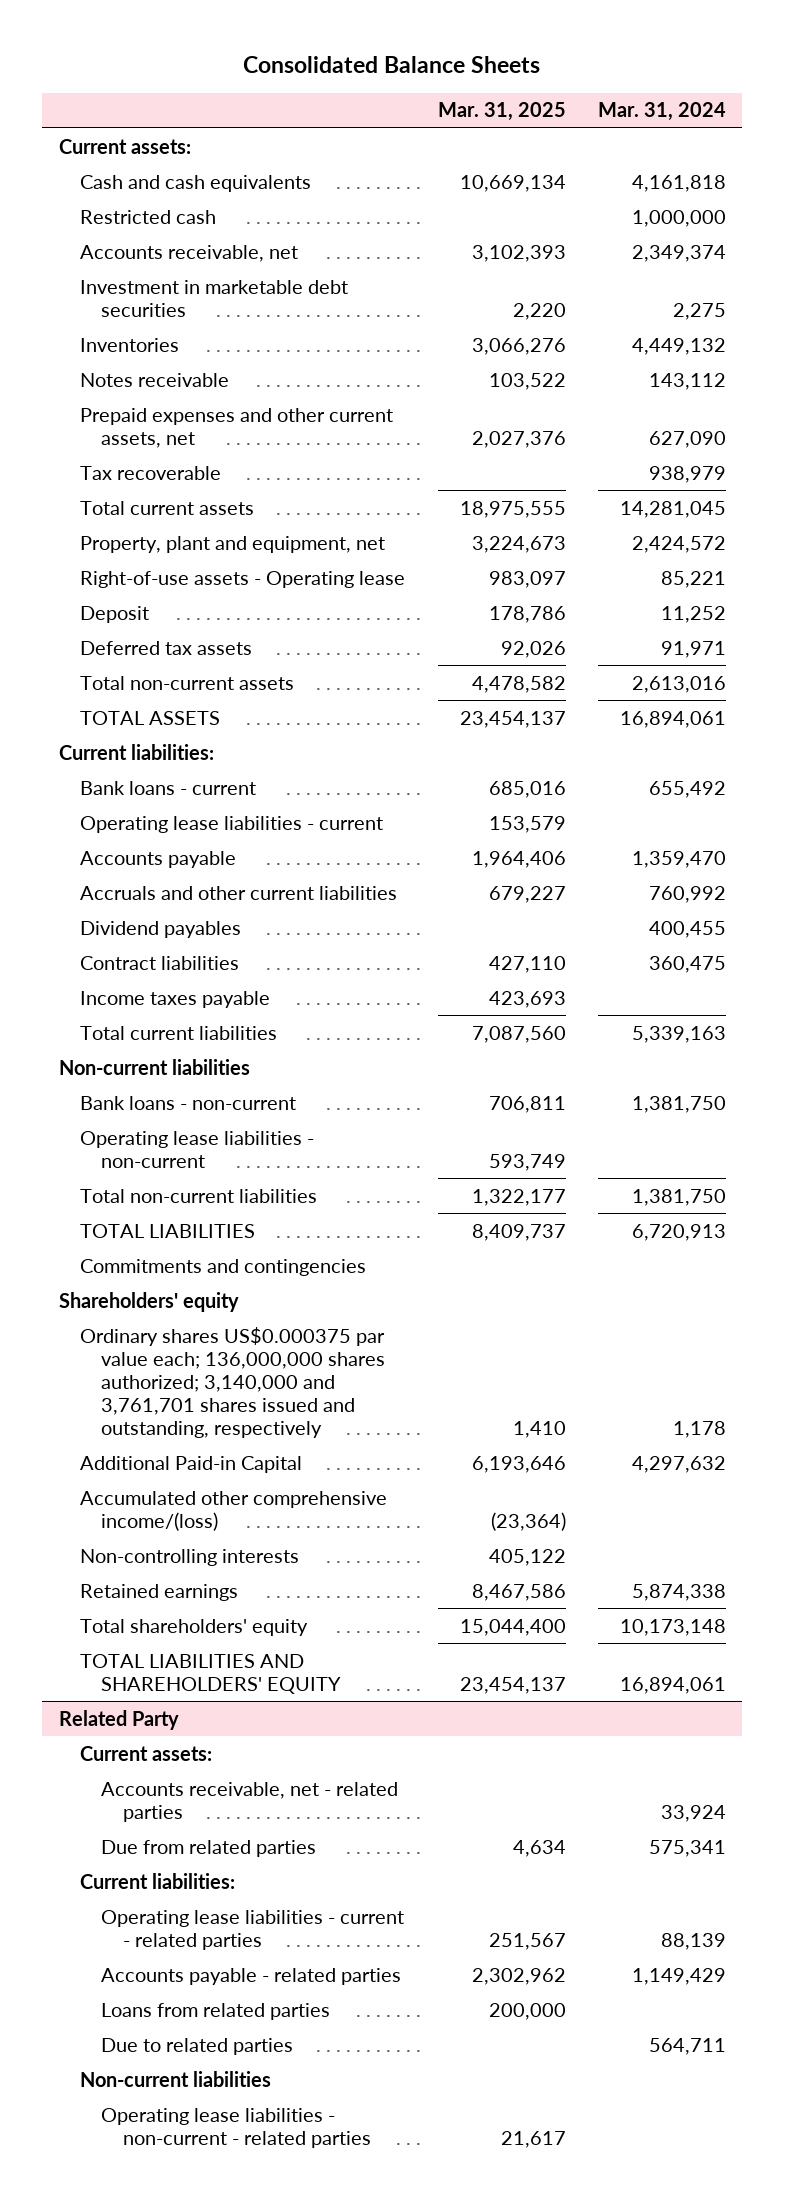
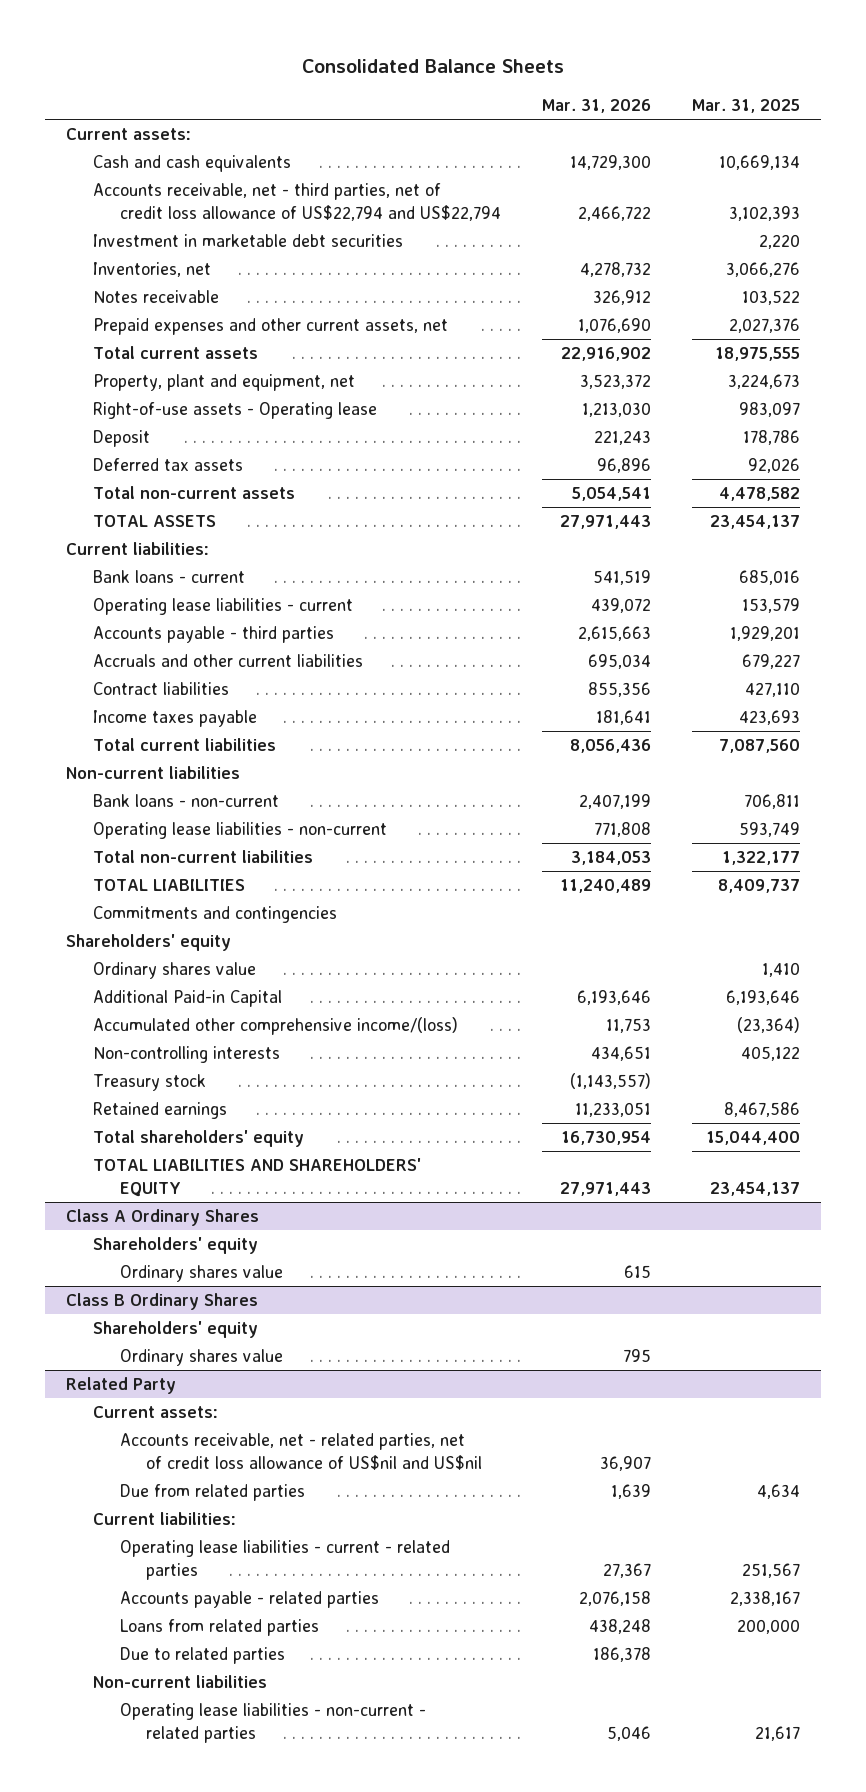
[598,102,727,122] Mar. 31, 2024 -> none
none -> [541,98,651,113] Mar. 31, 2026
[80,209,217,224] Restricted cash -> none
[80,244,299,262] Accounts receivable, net -> [92,183,501,222] Accounts receivable, net - third parties, net of credit loss allowance of US$22,794 and US$22,794
[80,337,180,352] Inventories -> [92,262,211,278] Inventories, net
[80,465,222,480] Tax recoverable -> none
[80,850,237,868] Accounts payable -> [92,626,334,644] Accounts payable - third parties
[471,850,566,868] 1,964,406 -> [730,626,801,642] 1,929,201
[80,920,242,938] Dividend payables -> none
[80,1326,386,1438] Ordinary shares US$0.000375 par value each; 136,000,000 shares authorized; 3,140,000 and 3,761,701 shares issued and outstanding, respectively -> [92,962,256,980] Ordinary shares value
none -> [92,1074,206,1092] Treasury stock
none -> [66,1209,260,1227] Class A Ordinary Shares
none -> [92,1237,258,1255] Shareholders' equity
none -> [119,1265,283,1283] Ordinary shares value
none -> [66,1293,259,1311] Class B Ordinary Shares
none -> [92,1321,258,1339] Shareholders' equity
none -> [119,1349,283,1367] Ordinary shares value
[101,1781,399,1822] Accounts receivable, net - related parties -> [119,1433,483,1471] Accounts receivable, net - related parties, net of credit loss allowance of US$nil and US$nil
[471,1967,566,1985] 2,302,962 -> [730,1591,801,1607] 2,338,167

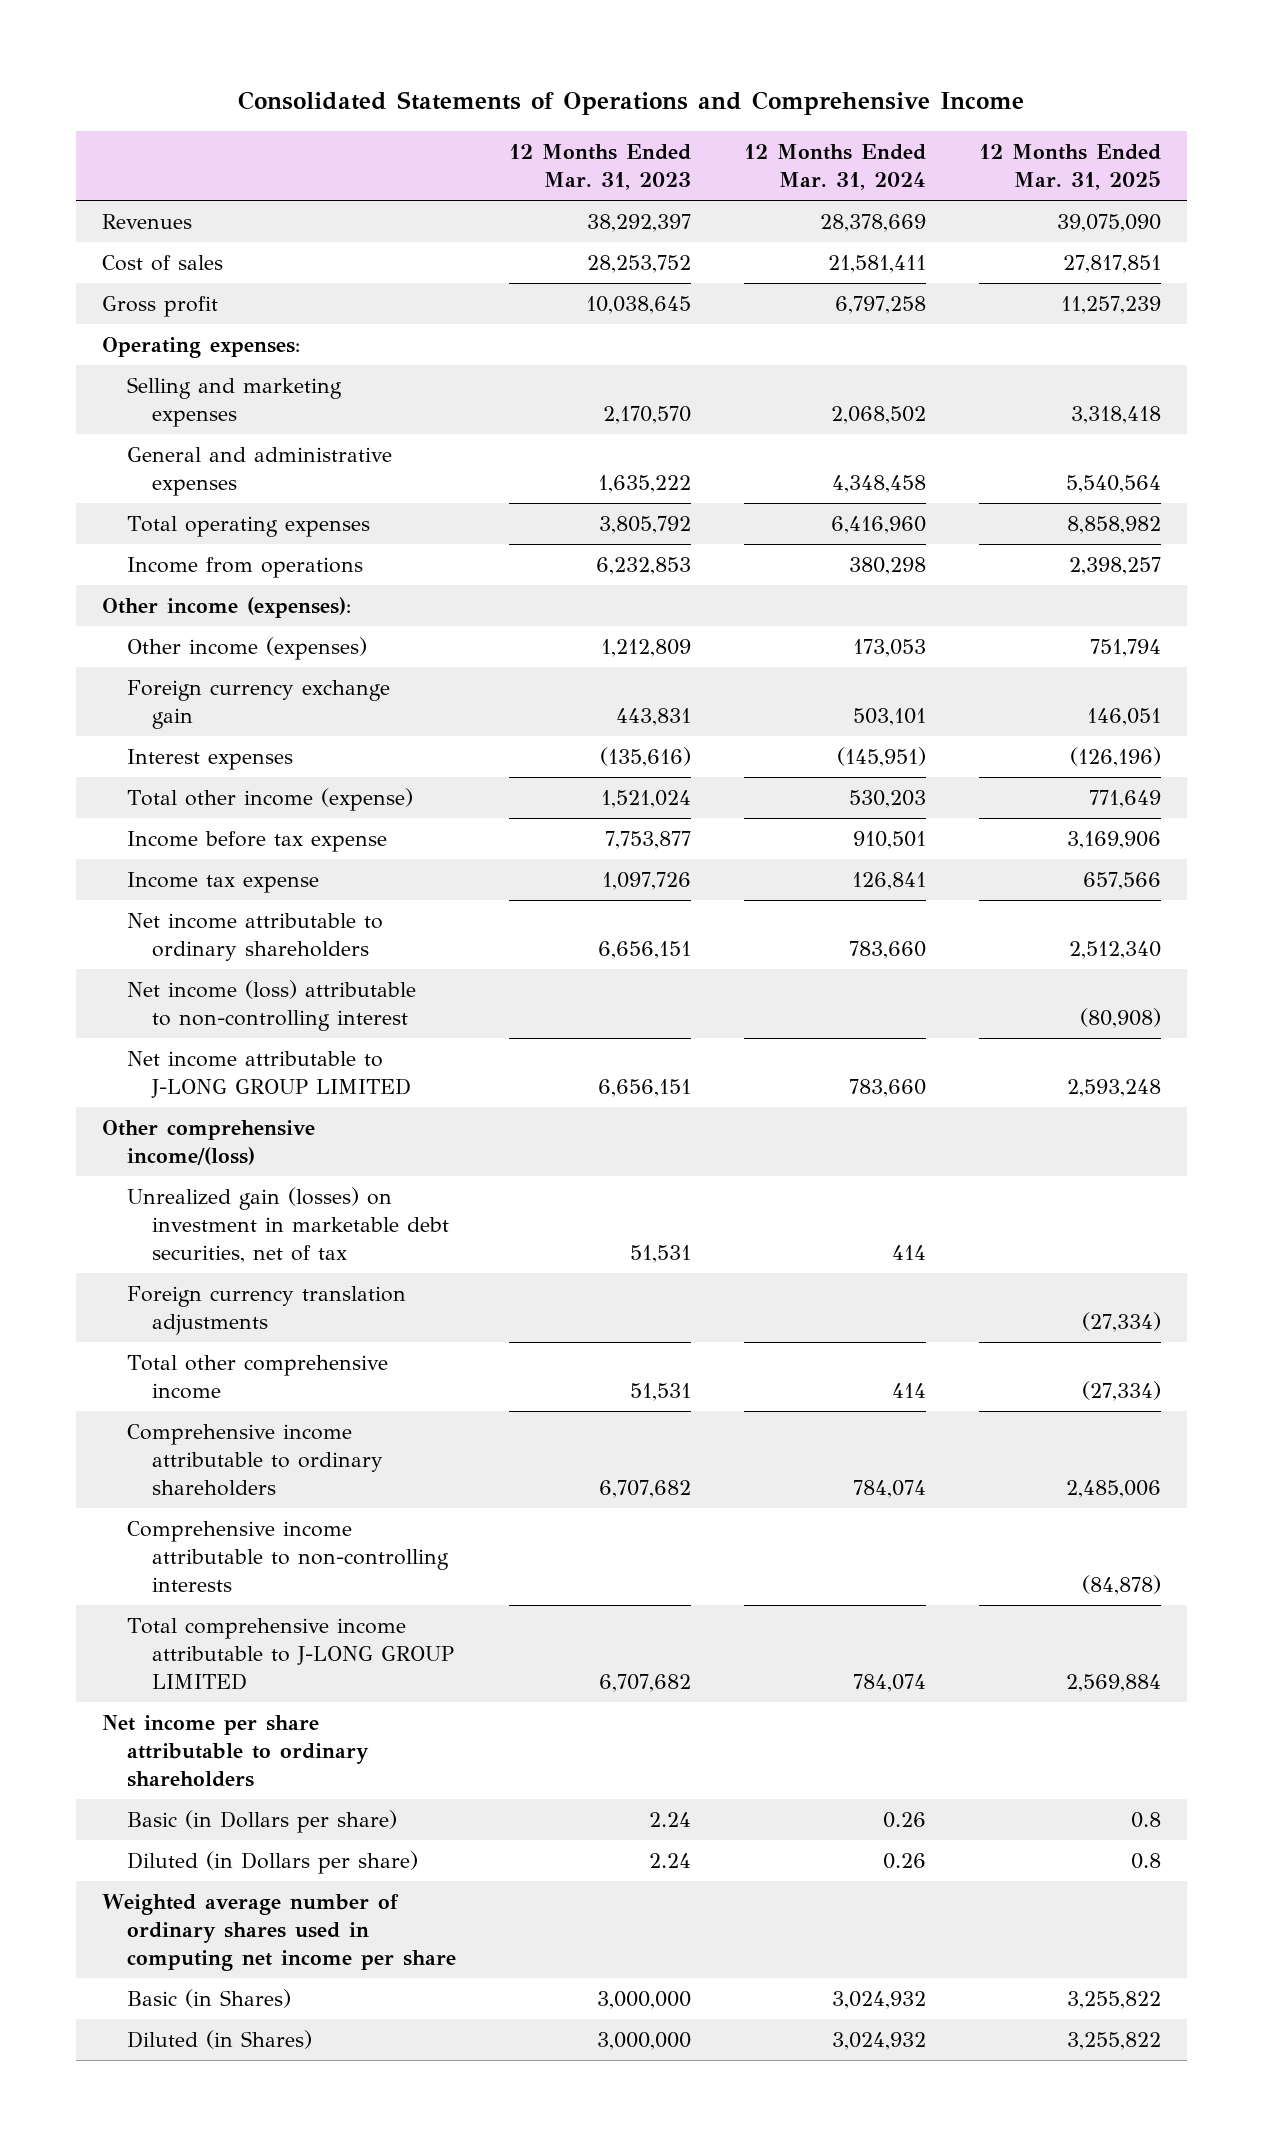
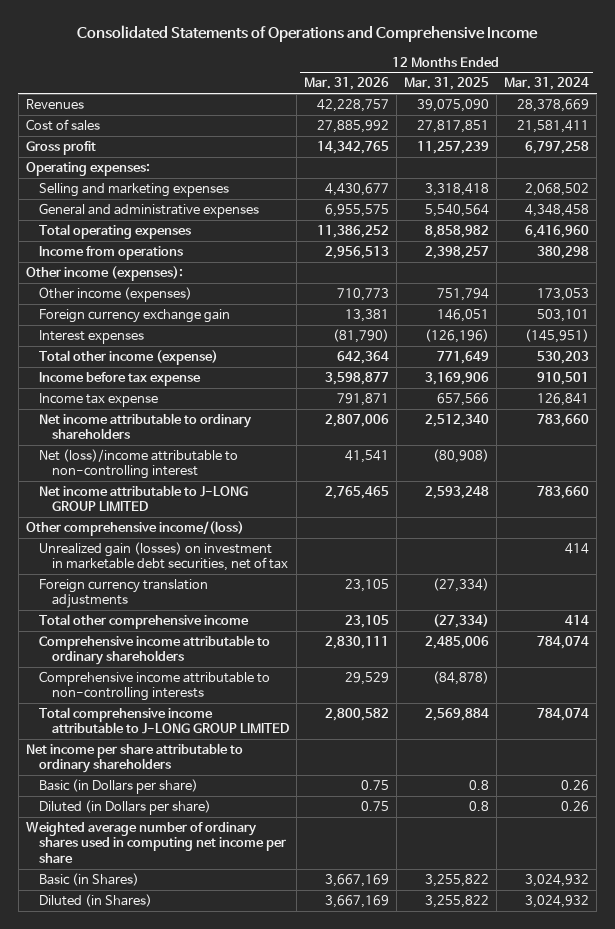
[508,144,691,190] 12 Months Ended Mar. 31, 2023 -> none
none -> [303,77,389,91] Mar. 31, 2026
[127,980,417,1031] Net income (loss) attributable to non-controlling interest -> [38,449,238,480] Net (loss)/income attributable to non-controlling interest

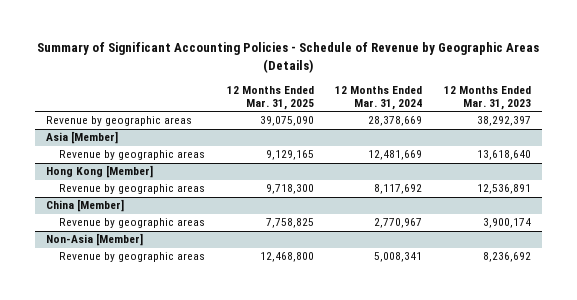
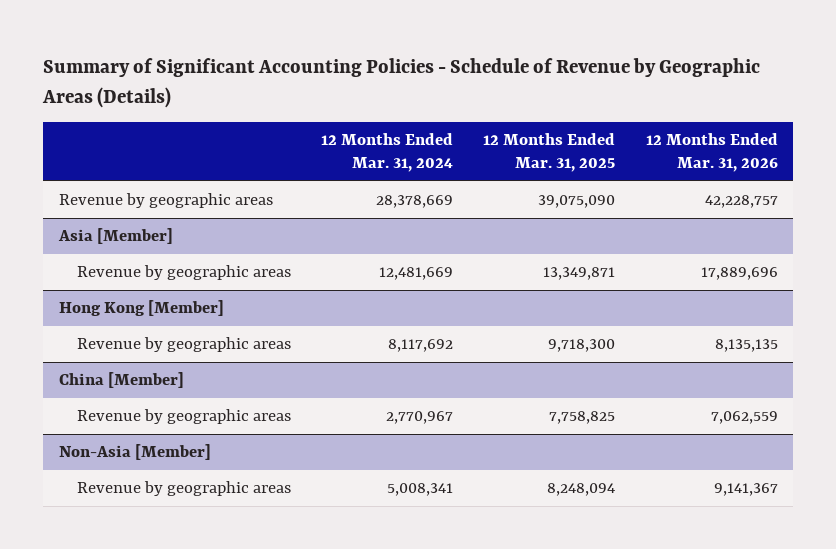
[444,85,532,111] 12 Months Ended Mar. 31, 2023 -> none
none -> [645,133,778,173] 12 Months Ended Mar. 31, 2026
[265,150,314,161] 9,129,165 -> [543,267,616,281] 13,349,871
[259,252,314,263] 12,468,800 -> [547,483,616,497] 8,248,094

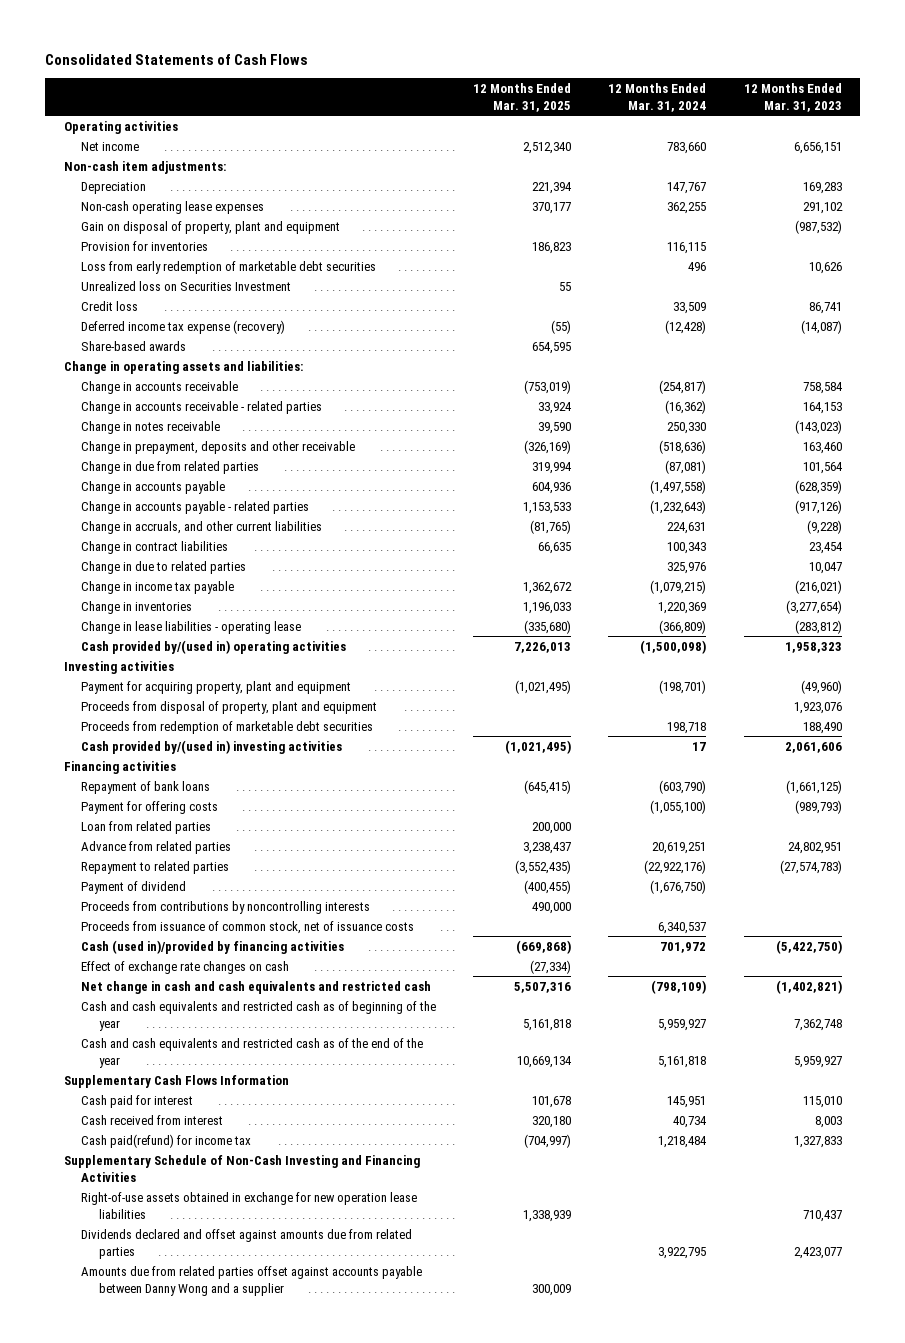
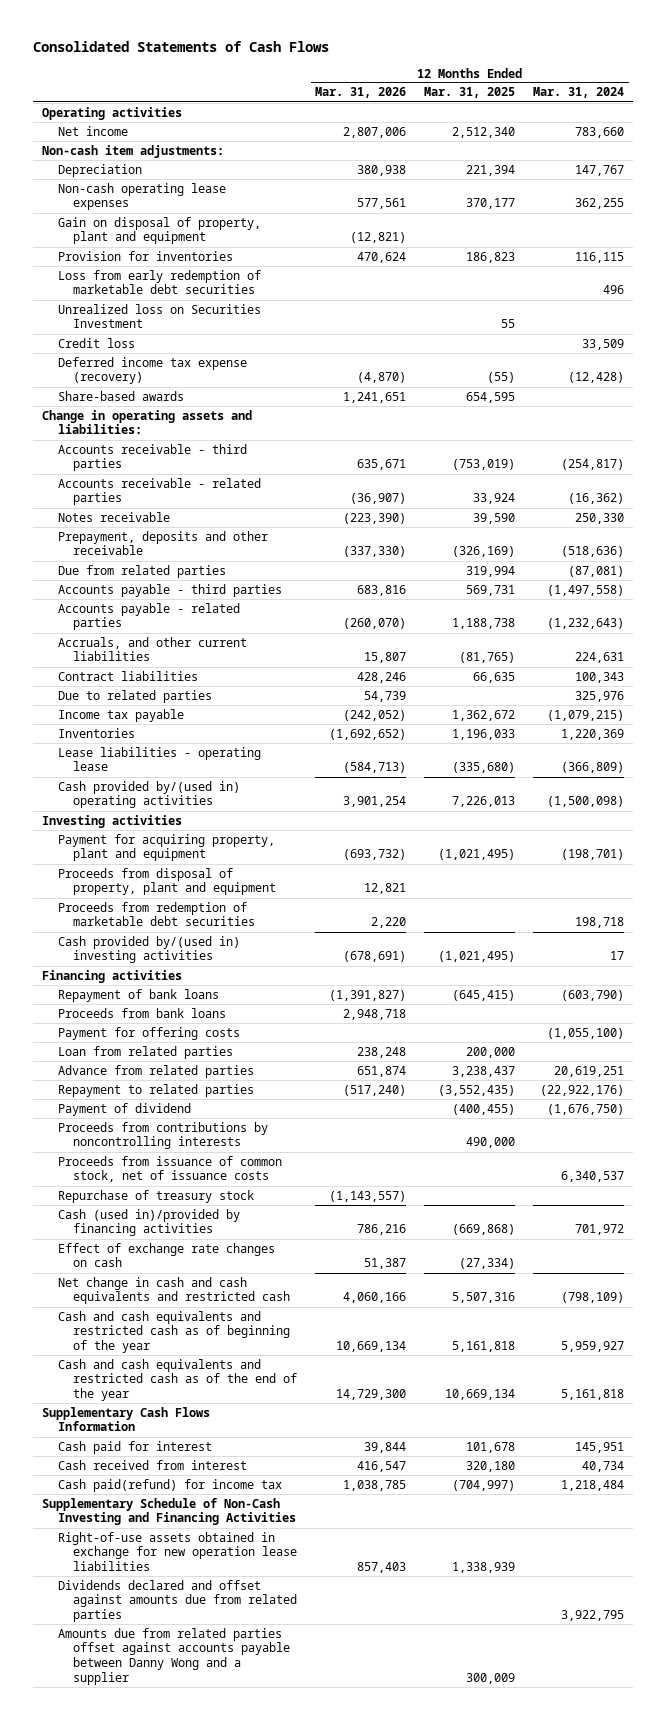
[743,83,842,112] 12 Months Ended Mar. 31, 2023 -> none
none -> [315,87,407,99] Mar. 31, 2026
[81,380,239,394] Change in accounts receivable -> [57,443,247,472] Accounts receivable - third parties
[81,400,323,414] Change in accounts receivable - related parties -> [57,477,261,506] Accounts receivable - related parties
[81,420,221,434] Change in notes receivable -> [57,511,170,522] Notes receivable
[81,440,356,454] Change in prepayment, deposits and other receivable -> [57,530,268,556] Prepayment, deposits and other receivable
[81,460,260,474] Change in due from related parties -> [57,564,226,578] Due from related parties
[81,480,226,494] Change in accounts payable -> [57,583,282,597] Accounts payable - third parties
[532,481,572,494] 604,936 -> [466,584,516,596] 569,731
[81,500,310,514] Change in accounts payable - related parties -> [57,602,240,631] Accounts payable - related parties
[523,501,572,514] 1,153,533 -> [452,618,516,630] 1,188,738
[81,520,323,534] Change in accruals, and other current liabilities -> [57,636,247,662] Accruals, and other current liabilities
[81,540,229,554] Change in contract liabilities -> [57,670,198,681] Contract liabilities
[81,560,247,574] Change in due to related parties -> [57,689,212,703] Due to related parties
[81,580,235,594] Change in income tax payable -> [57,708,184,722] Income tax payable
[81,600,193,614] Change in inventories -> [57,727,135,738] Inventories
[81,620,302,634] Change in lease liabilities - operating lease -> [57,746,261,772] Lease liabilities - operating lease
none -> [57,1007,226,1018] Proceeds from bank loans
none -> [57,1189,254,1203] Repurchase of treasury stock

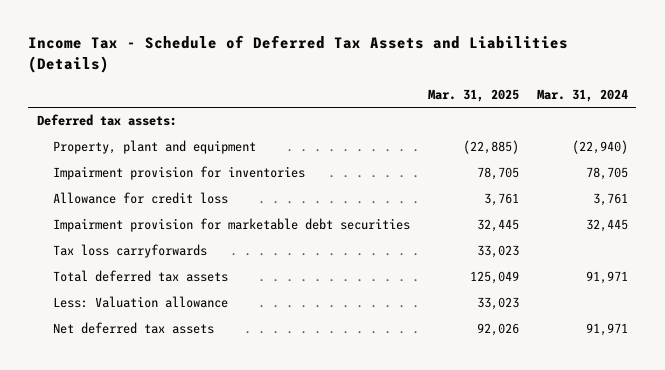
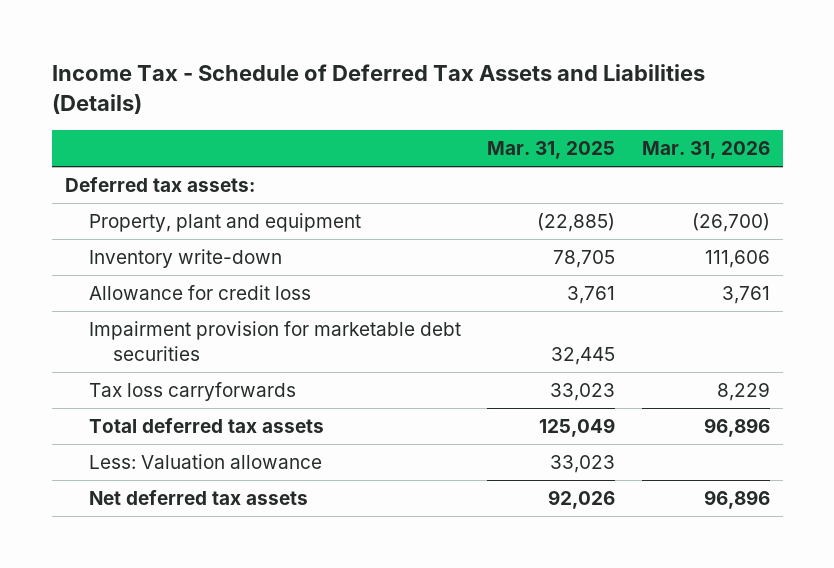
[536,89,628,103] Mar. 31, 2024 -> none
none -> [641,141,770,160] Mar. 31, 2026
[53,166,306,181] Impairment provision for inventories -> [88,249,282,269] Inventory write-down

